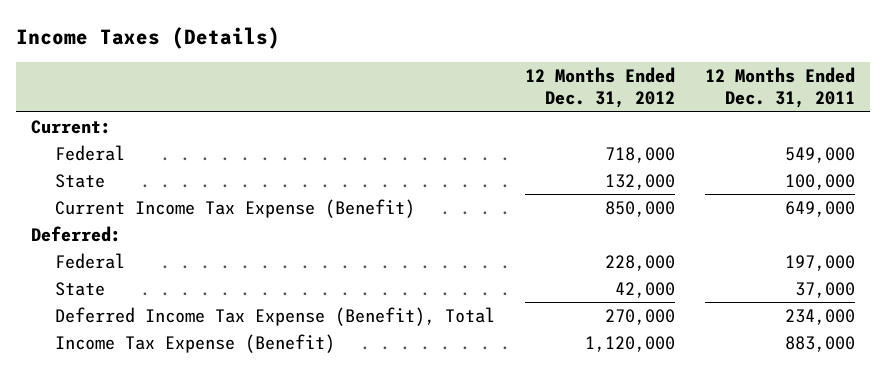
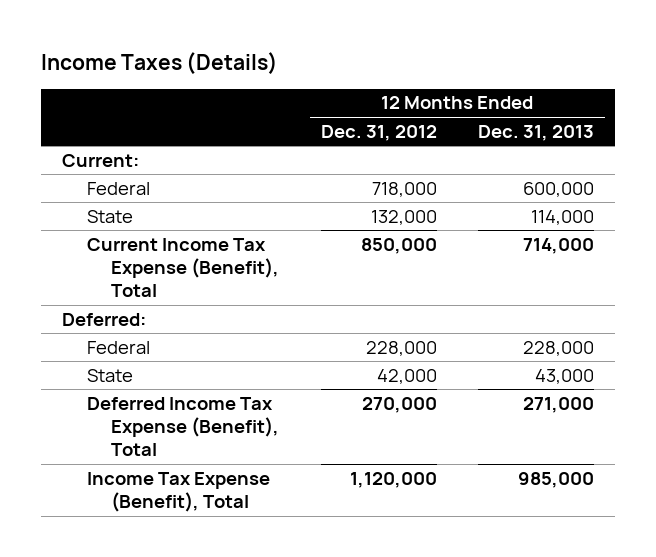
[705,66,856,109] 12 Months Ended Dec. 31, 2011 -> none
none -> [478,124,595,141] Dec. 31, 2013
[55,198,416,218] Current Income Tax Expense (Benefit) -> [86,237,280,298] Current Income Tax Expense (Benefit), Total
[55,333,336,353] Income Tax Expense (Benefit) -> [86,471,270,513] Income Tax Expense (Benefit), Total

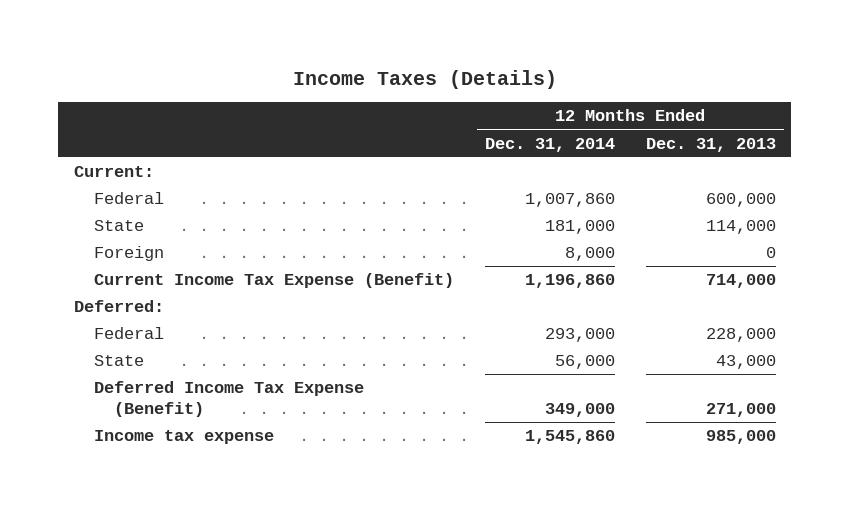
[320,124,437,141] Dec. 31, 2012 -> none
none -> [484,137,615,152] Dec. 31, 2014
none -> [93,246,164,262] Foreign
[86,237,280,298] Current Income Tax Expense (Benefit), Total -> [93,273,454,289] Current Income Tax Expense (Benefit)
[86,396,280,457] Deferred Income Tax Expense (Benefit), Total -> [93,381,364,418] Deferred Income Tax Expense (Benefit)
[86,471,270,513] Income Tax Expense (Benefit), Total -> [93,430,274,445] Income tax expense

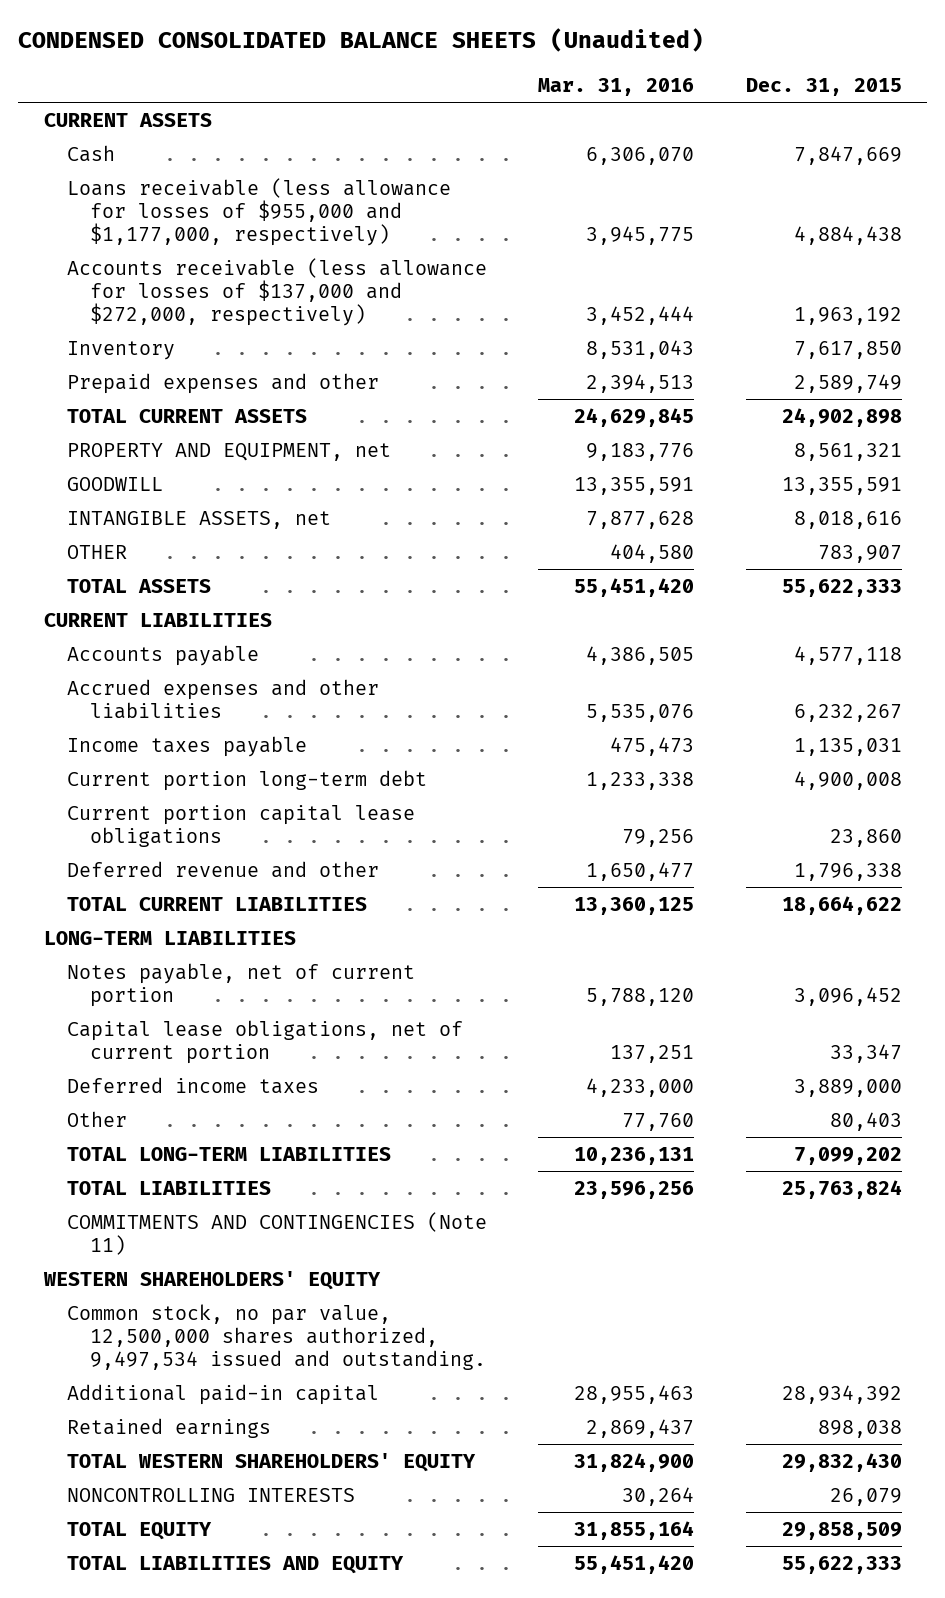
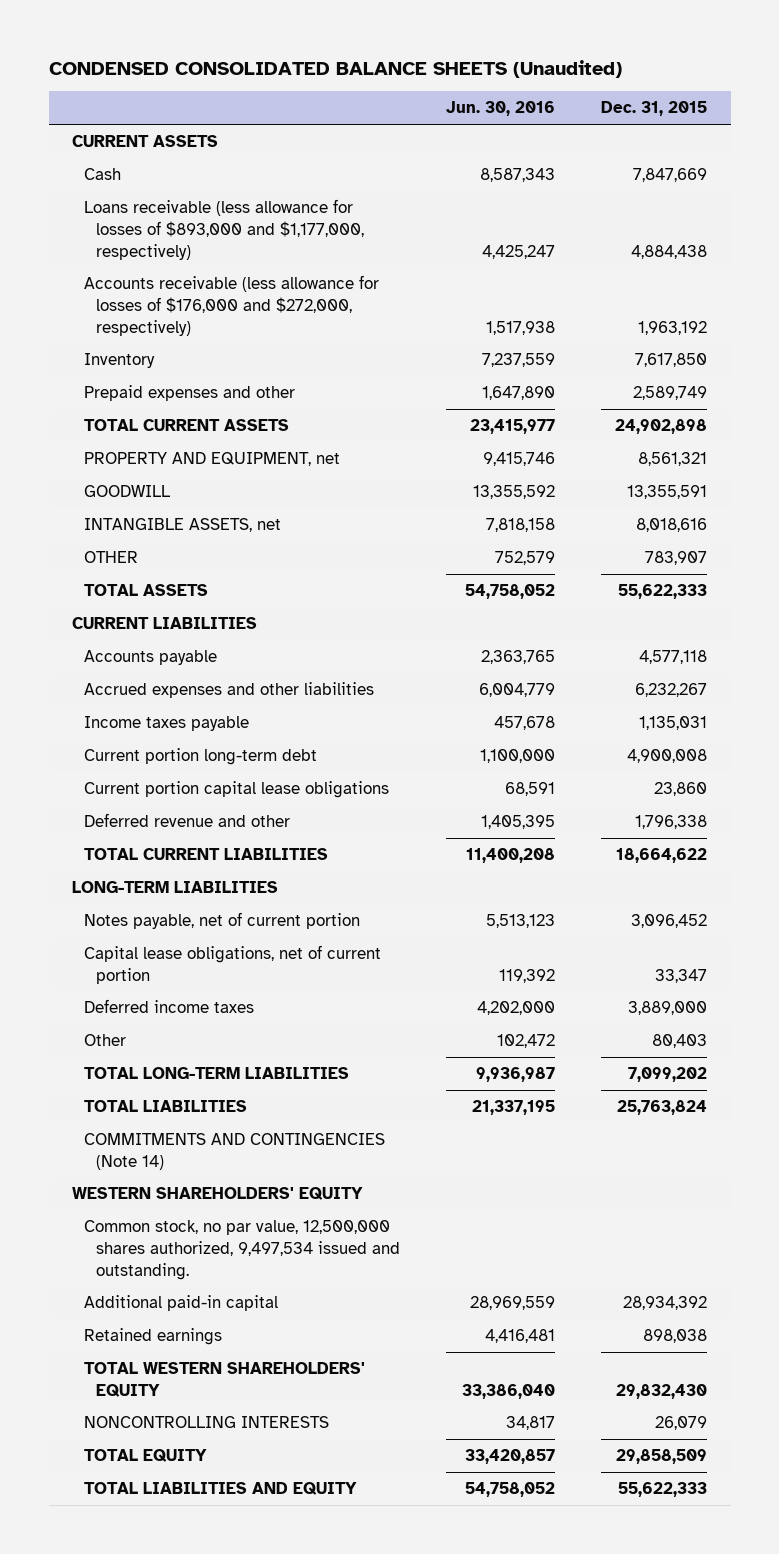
[538,77,695,96] Mar. 31, 2016 -> none
none -> [446,101,556,117] Jun. 30, 2016
[66,178,451,247] Loans receivable (less allowance for losses of $955,000 and $1,177,000, respectively) -> [83,199,364,260] Loans receivable (less allowance for losses of $893,000 and $1,177,000, respectively)
[66,258,487,327] Accounts receivable (less allowance for losses of $137,000 and $272,000, respectively) -> [83,275,379,336] Accounts receivable (less allowance for losses of $176,000 and $272,000, respectively)
[66,1212,487,1256] COMMITMENTS AND CONTINGENCIES (Note 11) -> [83,1133,385,1170] COMMITMENTS AND CONTINGENCIES (Note 14)

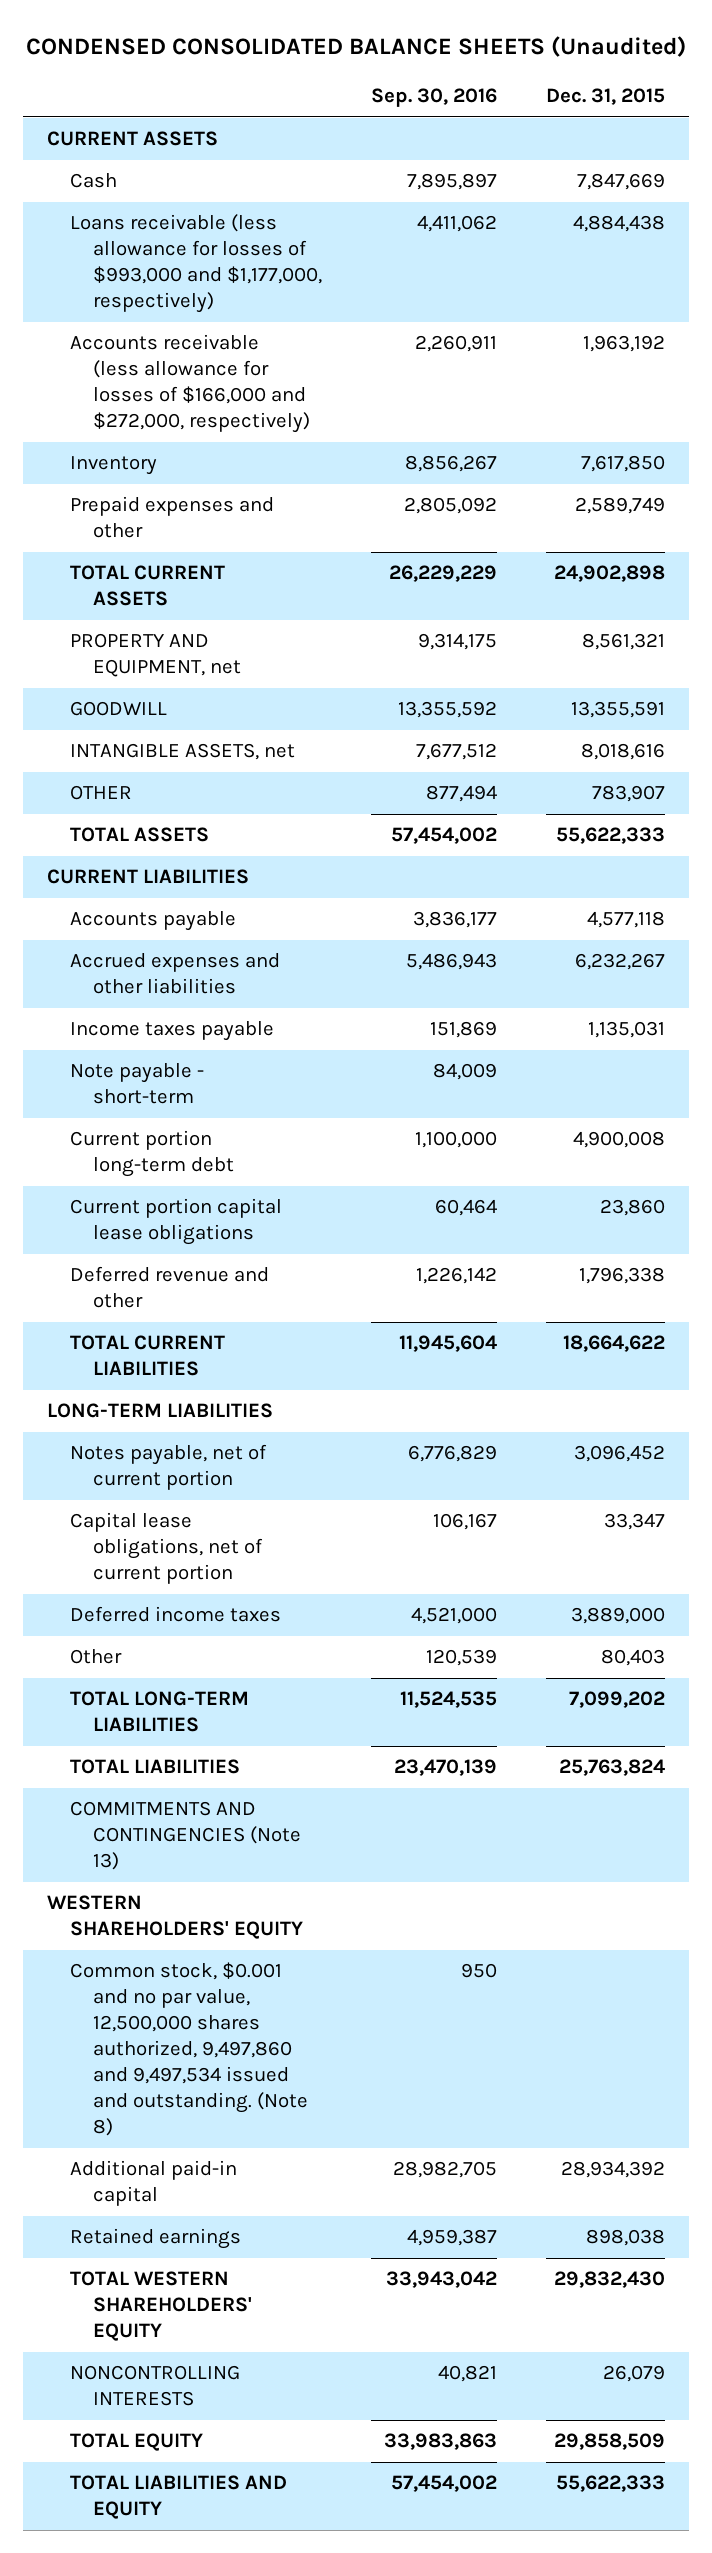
[446,101,556,117] Jun. 30, 2016 -> none
none -> [370,88,497,108] Sep. 30, 2016
[83,199,364,260] Loans receivable (less allowance for losses of $893,000 and $1,177,000, respectively) -> [70,214,322,314] Loans receivable (less allowance for losses of $993,000 and $1,177,000, respectively)
[83,275,379,336] Accounts receivable (less allowance for losses of $176,000 and $272,000, respectively) -> [70,334,310,434] Accounts receivable (less allowance for losses of $166,000 and $272,000, respectively)
none -> [70,1063,205,1105] Note payable - short-term
[83,1133,385,1170] COMMITMENTS AND CONTINGENCIES (Note 14) -> [70,1801,301,1871] COMMITMENTS AND CONTINGENCIES (Note 13)
[83,1220,400,1280] Common stock, no par value, 12,500,000 shares authorized, 9,497,534 issued and outstanding. -> [70,1962,308,2137] Common stock, $0.001 and no par value, 12,500,000 shares authorized, 9,497,860 and 9,497,534 issued and outstanding. (Note 8)

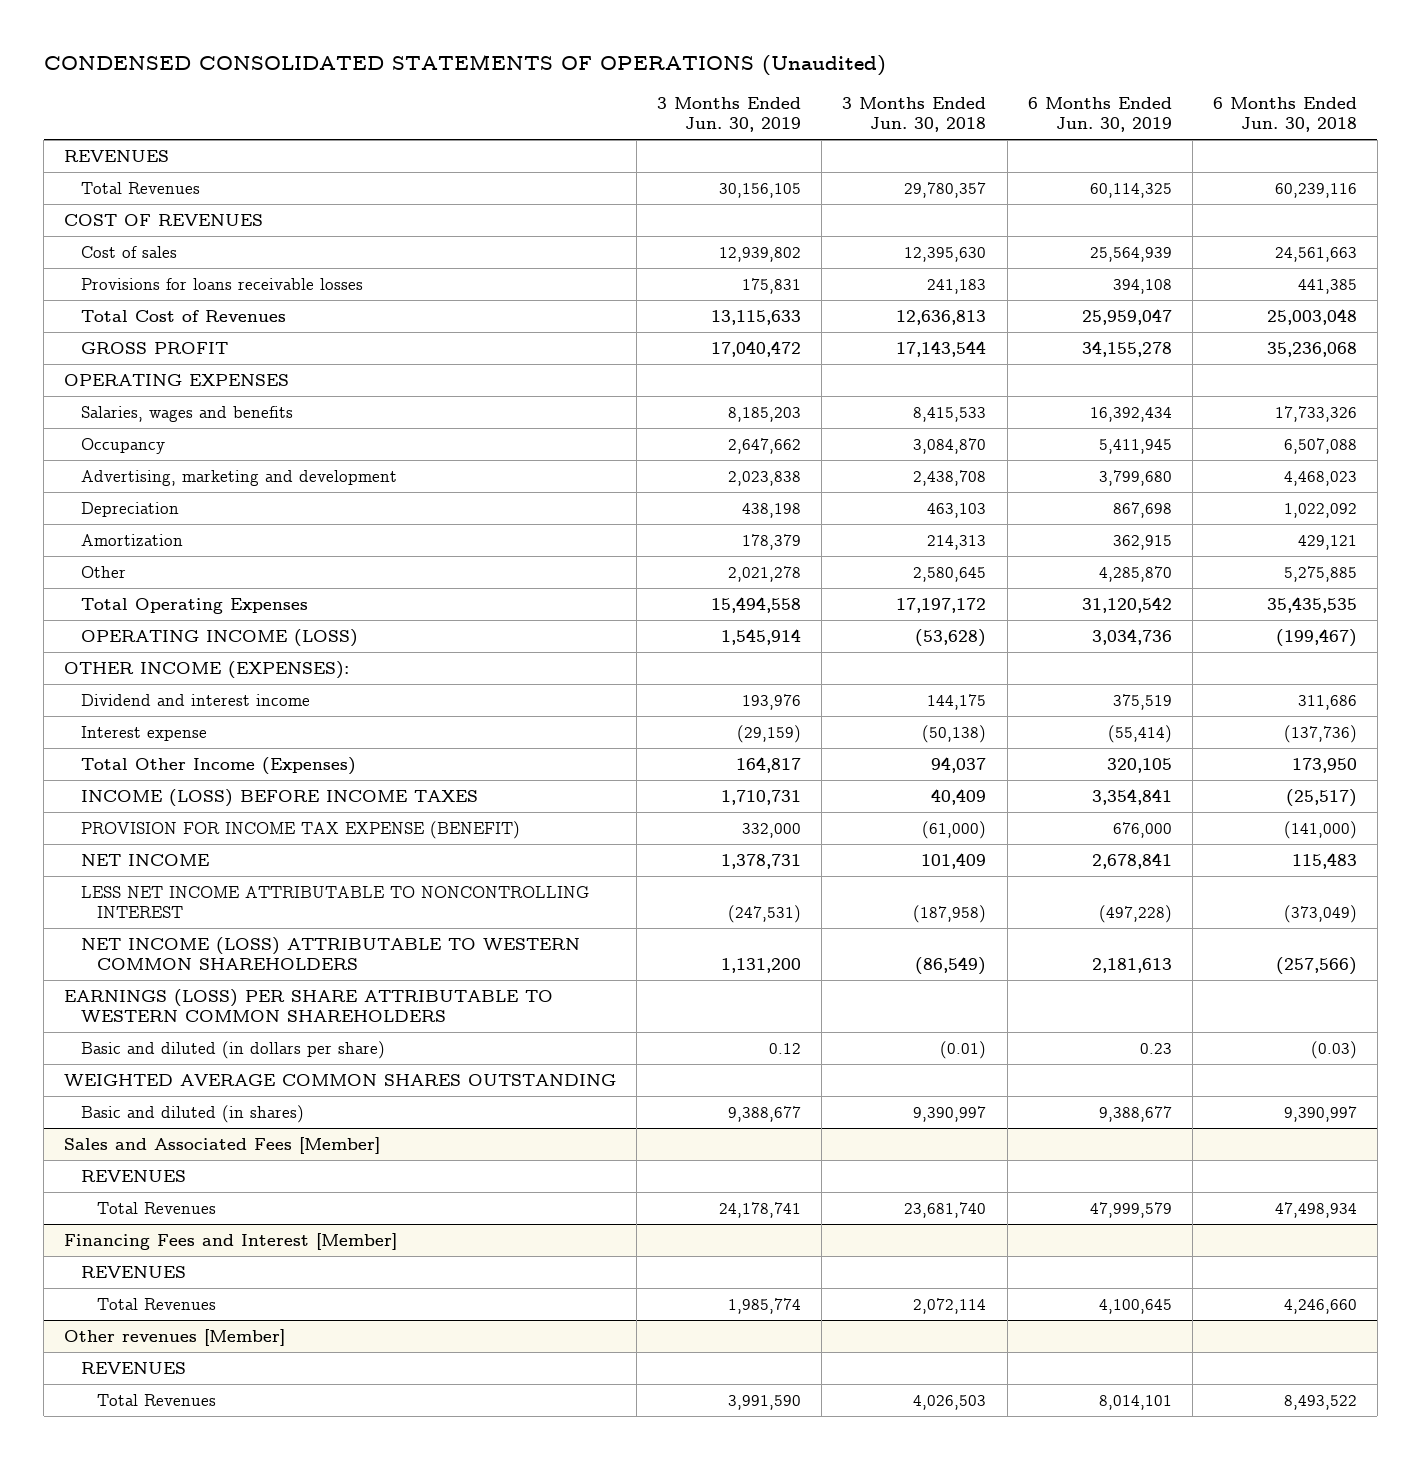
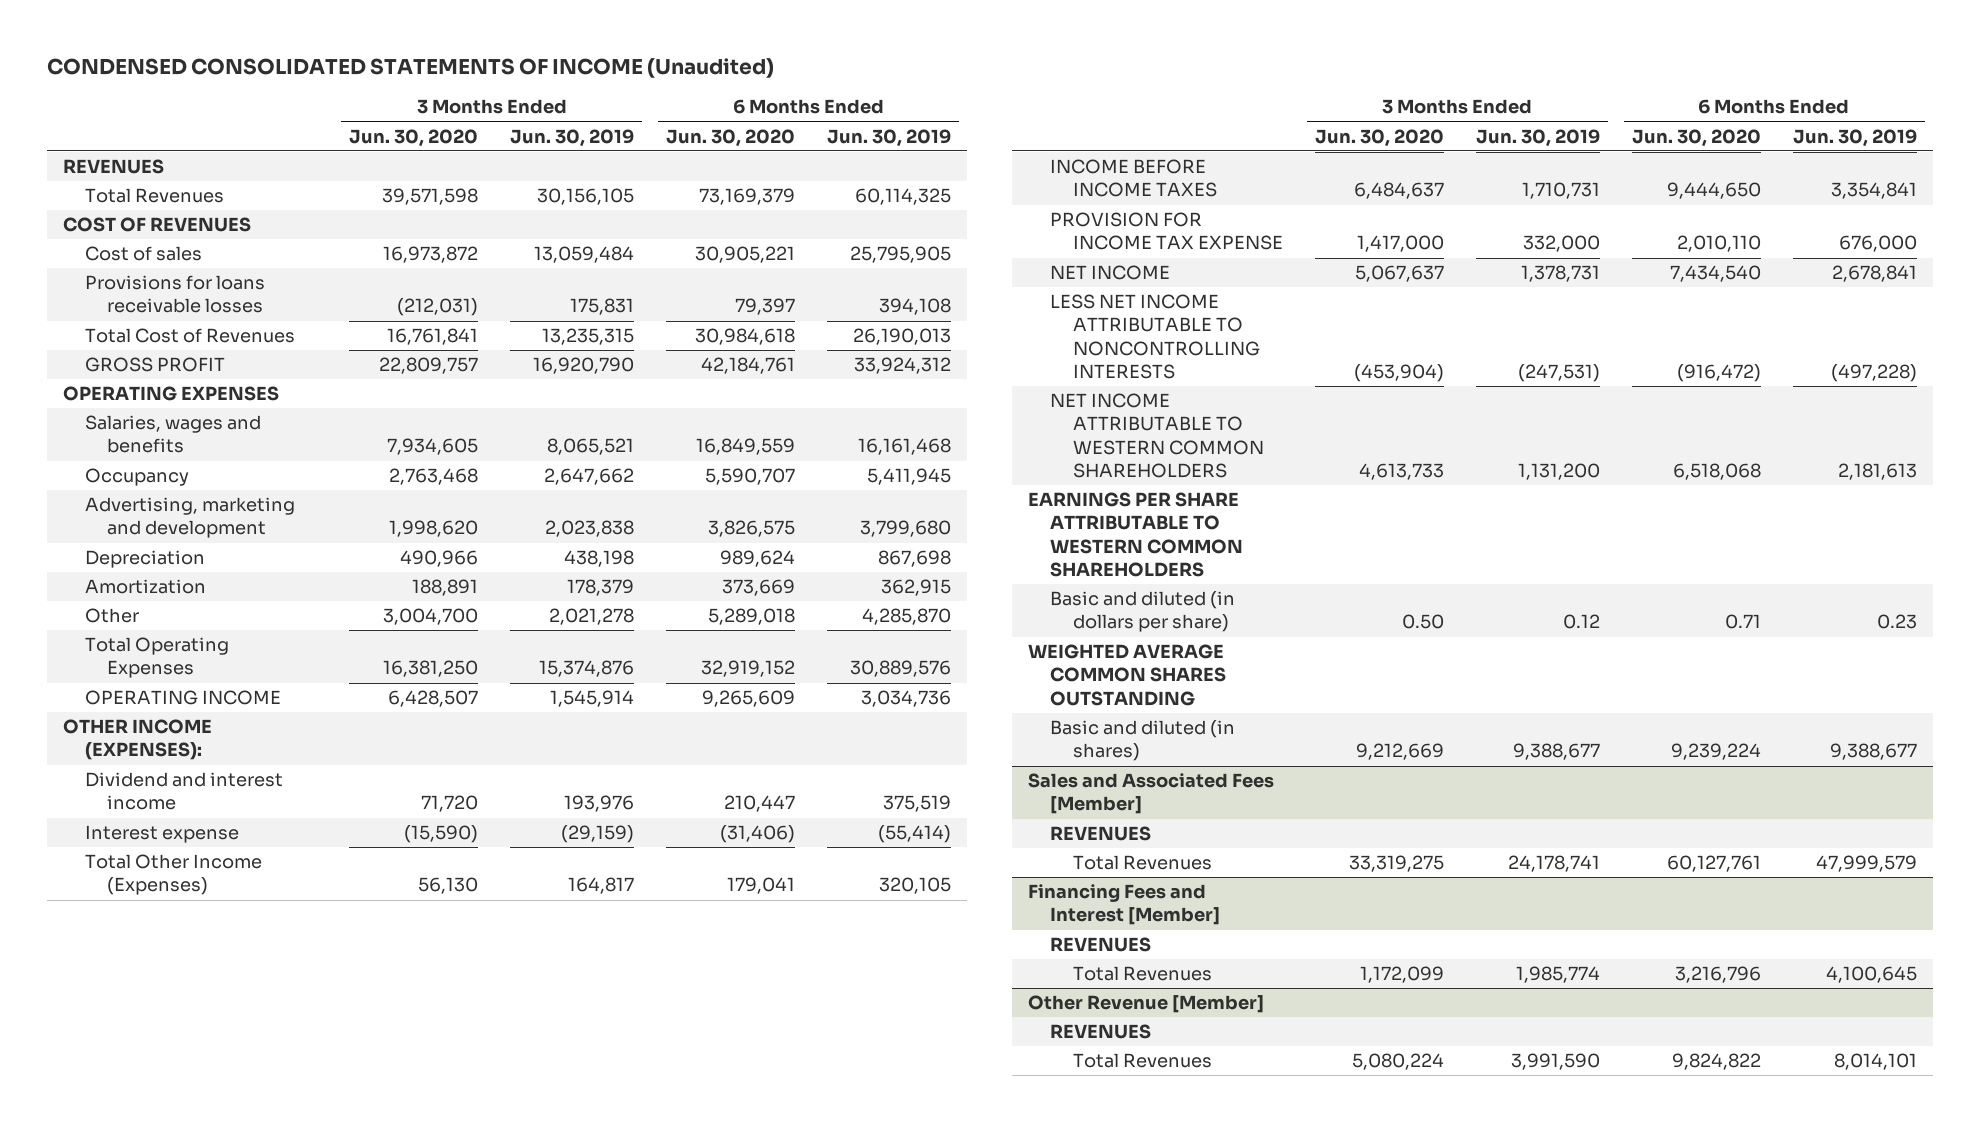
[43,54,886,77] CONDENSED CONSOLIDATED STATEMENTS OF OPERATIONS (Unaudited) -> [46,58,774,79] CONDENSED CONSOLIDATED STATEMENTS OF INCOME (Unaudited)
[842,96,987,133] 3 Months Ended Jun. 30, 2018 -> none
[1212,96,1357,133] 6 Months Ended Jun. 30, 2018 -> none
none -> [349,128,479,147] Jun. 30, 2020
none -> [666,128,796,147] Jun. 30, 2020
[719,246,802,262] 12,939,802 -> [534,246,635,264] 13,059,484
[1089,246,1172,262] 25,564,939 -> [850,246,952,264] 25,795,905
[711,309,802,325] 13,115,633 -> [542,328,635,346] 13,235,315
[1081,308,1172,325] 25,959,047 -> [853,328,952,346] 26,190,013
[711,340,802,357] 17,040,472 -> [533,357,635,375] 16,920,790
[1081,340,1172,357] 34,155,278 -> [854,357,952,375] 33,924,312
[728,406,802,422] 8,185,203 -> [547,438,635,456] 8,065,521
[1089,406,1172,422] 16,392,434 -> [858,438,952,456] 16,161,468
[711,596,802,613] 15,494,558 -> [539,660,635,678] 15,374,876
[1081,596,1172,613] 31,120,542 -> [850,660,952,678] 30,889,576
[80,628,358,647] OPERATING INCOME (LOSS) -> [84,690,281,706] OPERATING INCOME
[80,788,478,807] INCOME (LOSS) BEFORE INCOME TAXES -> [1050,159,1217,198] INCOME BEFORE INCOME TAXES
[80,820,520,839] PROVISION FOR INCOME TAX EXPENSE (BENEFIT) -> [1050,212,1283,251] PROVISION FOR INCOME TAX EXPENSE
[80,885,589,919] LESS NET INCOME ATTRIBUTABLE TO NONCONTROLLING INTEREST -> [1050,294,1260,379] LESS NET INCOME ATTRIBUTABLE TO NONCONTROLLING INTERESTS
[80,936,580,971] NET INCOME (LOSS) ATTRIBUTABLE TO WESTERN COMMON SHAREHOLDERS -> [1050,393,1264,478] NET INCOME ATTRIBUTABLE TO WESTERN COMMON SHAREHOLDERS
[64,988,554,1023] EARNINGS (LOSS) PER SHARE ATTRIBUTABLE TO WESTERN COMMON SHAREHOLDERS -> [1028,492,1244,577] EARNINGS PER SHARE ATTRIBUTABLE TO WESTERN COMMON SHAREHOLDERS
[64,1328,286,1346] Other revenues [Member] -> [1028,995,1265,1014] Other Revenue [Member]

